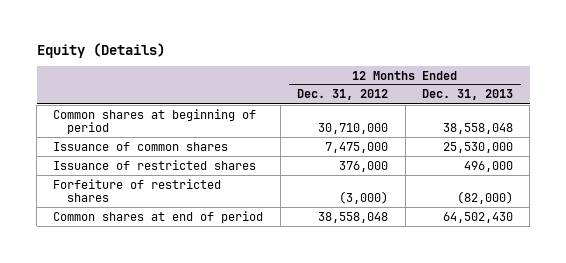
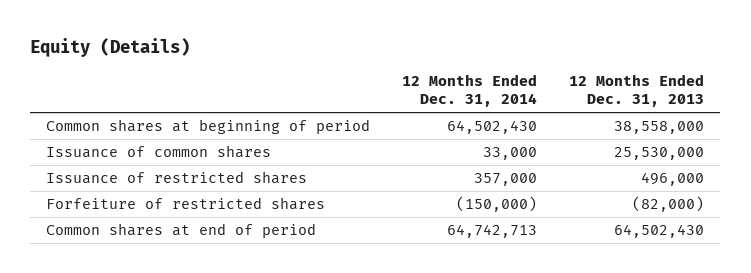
[297,89,389,101] Dec. 31, 2012 -> none
none -> [402,73,538,108] 12 Months Ended Dec. 31, 2014
[442,123,513,135] 38,558,048 -> [614,121,705,135] 38,558,000

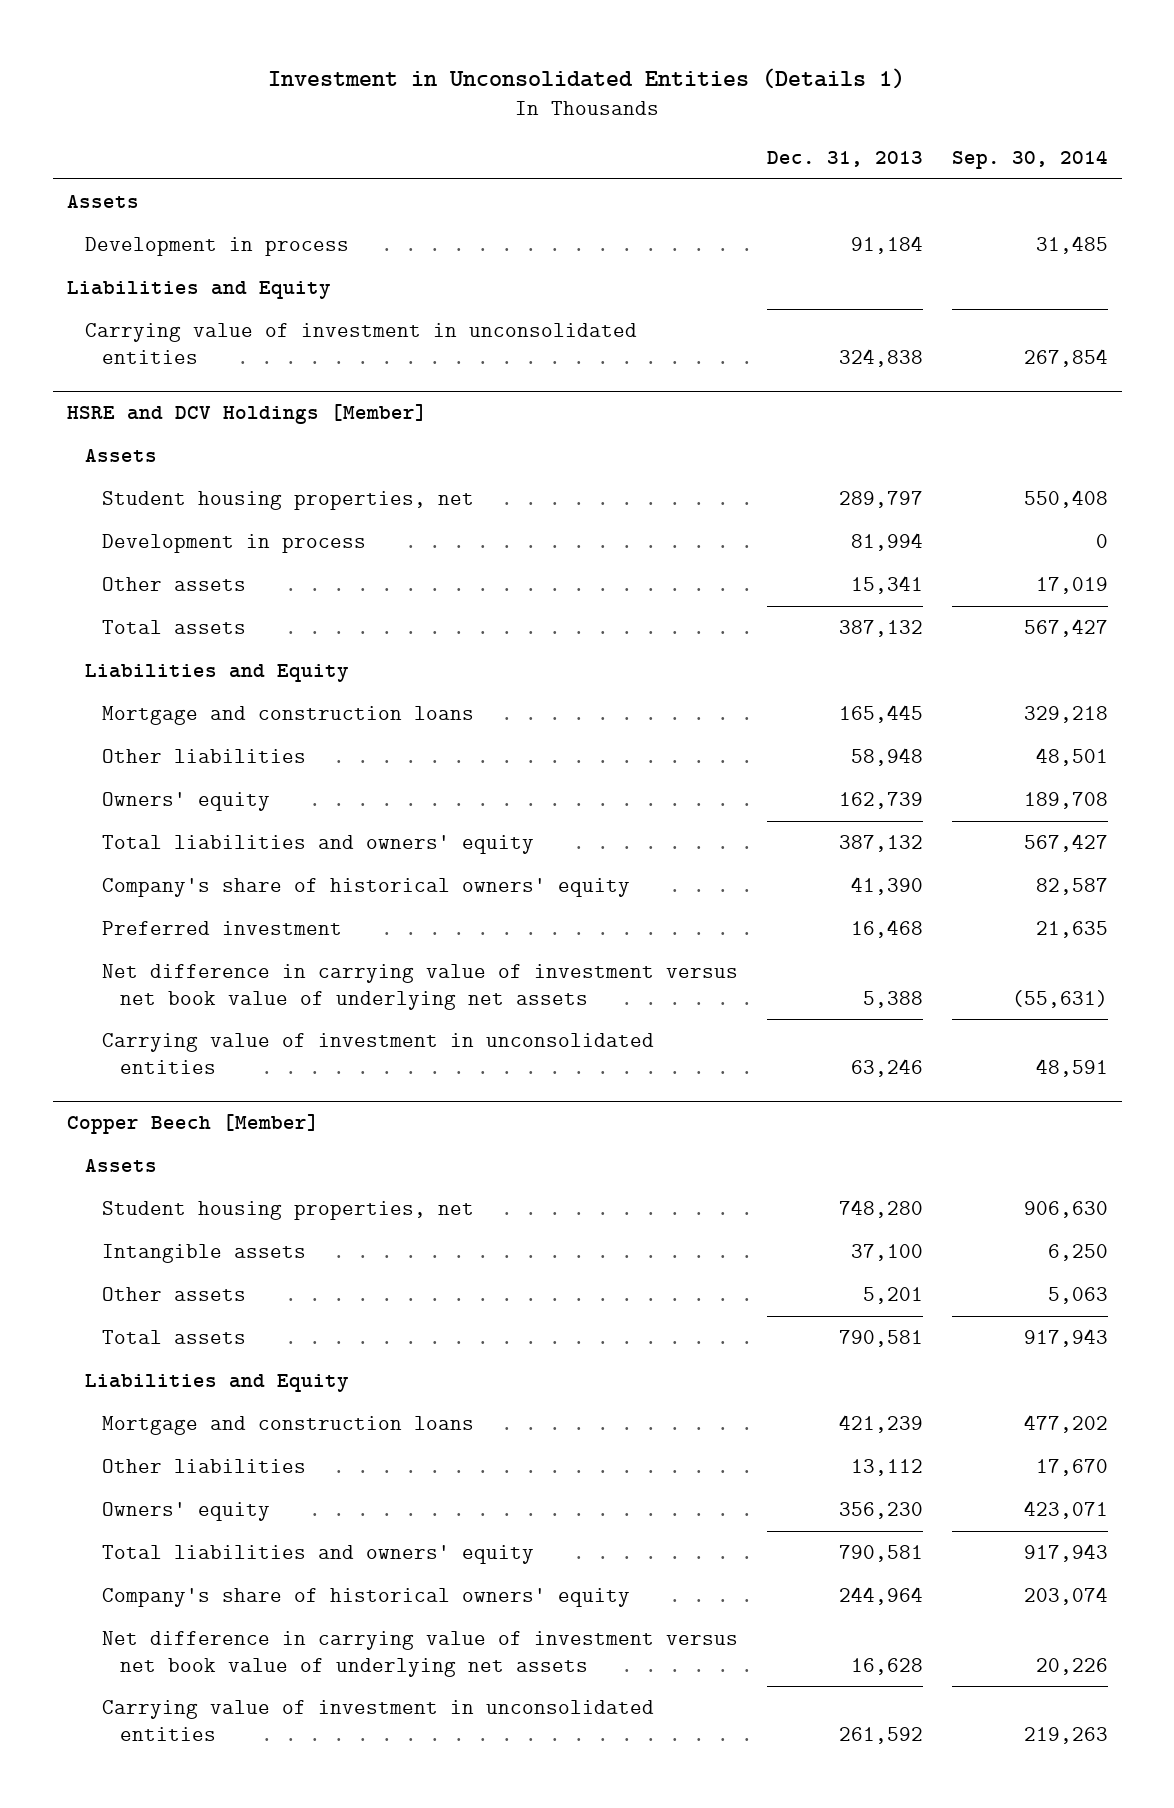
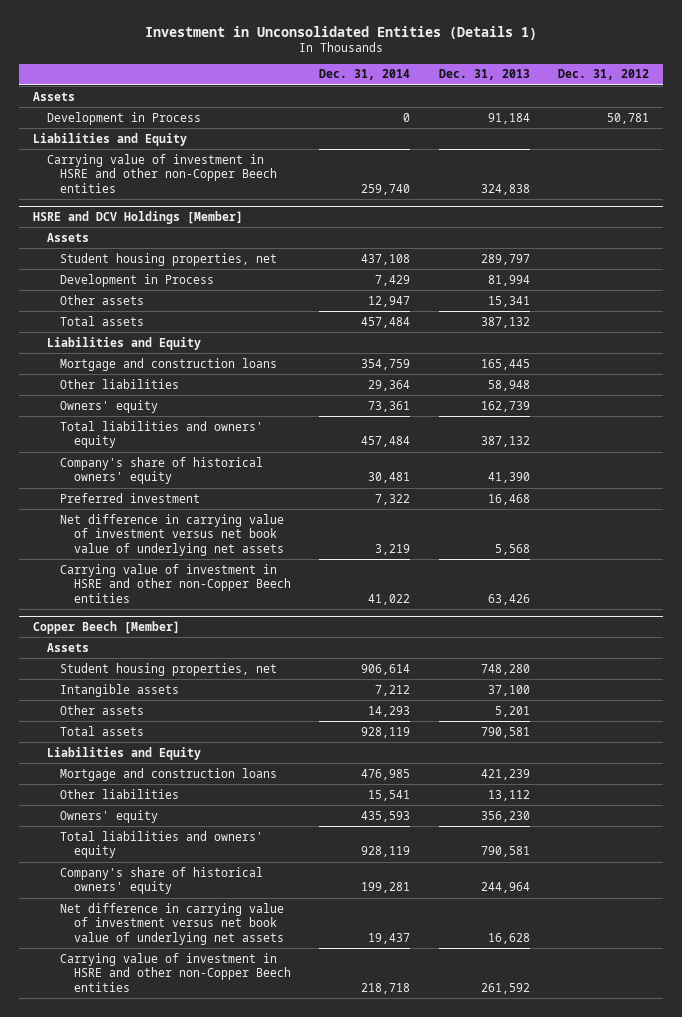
[951,150,1108,170] Sep. 30, 2014 -> none
none -> [319,69,411,81] Dec. 31, 2014
none -> [558,69,650,81] Dec. 31, 2012
[84,236,349,256] Development in process -> [46,111,201,125] Development in Process
[84,322,637,364] Carrying value of investment in unconsolidated entities -> [46,153,278,193] Carrying value of investment in HSRE and other non-Copper Beech entities
[102,533,367,553] Development in process -> [60,273,215,287] Development in Process
[862,990,923,1008] 5,388 -> [494,543,530,555] 5,568
[102,1032,655,1074] Carrying value of investment in unconsolidated entities -> [60,563,292,603] Carrying value of investment in HSRE and other non-Copper Beech entities
[850,1058,923,1077] 63,246 -> [487,593,530,605] 63,426
[102,1699,655,1741] Carrying value of investment in unconsolidated entities -> [60,952,292,992] Carrying value of investment in HSRE and other non-Copper Beech entities

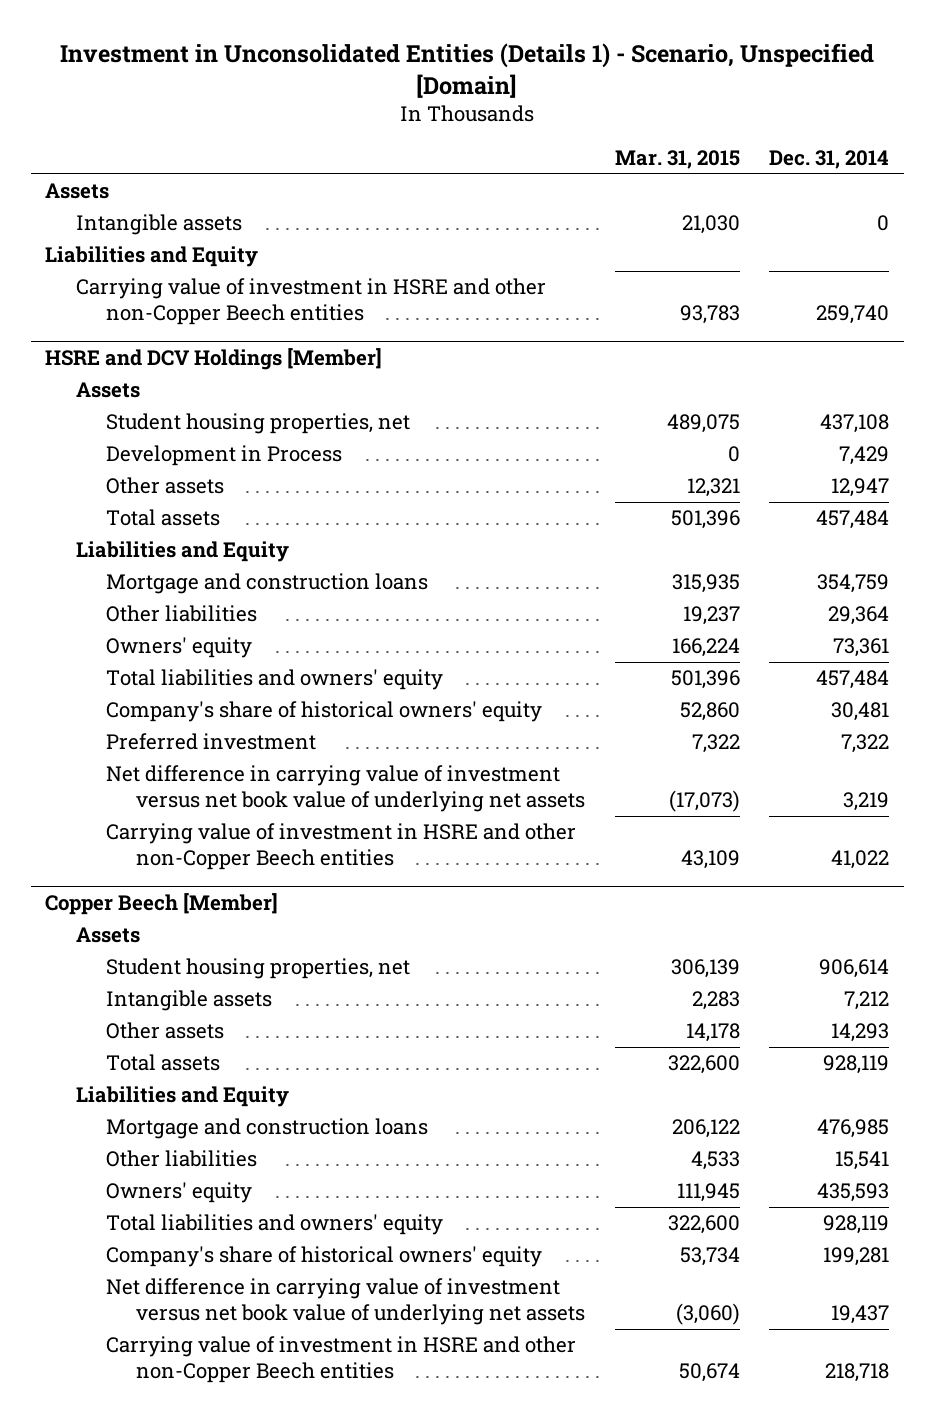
[145,25,538,40] Investment in Unconsolidated Entities (Details 1) -> [60,43,875,98] Investment in Unconsolidated Entities (Details 1) - Scenario, Unspecified [Domain]
[438,69,530,81] Dec. 31, 2013 -> none
[558,69,650,81] Dec. 31, 2012 -> none
none -> [614,149,740,169] Mar. 31, 2015
[46,111,201,125] Development in Process -> none
none -> [75,214,242,236] Intangible assets

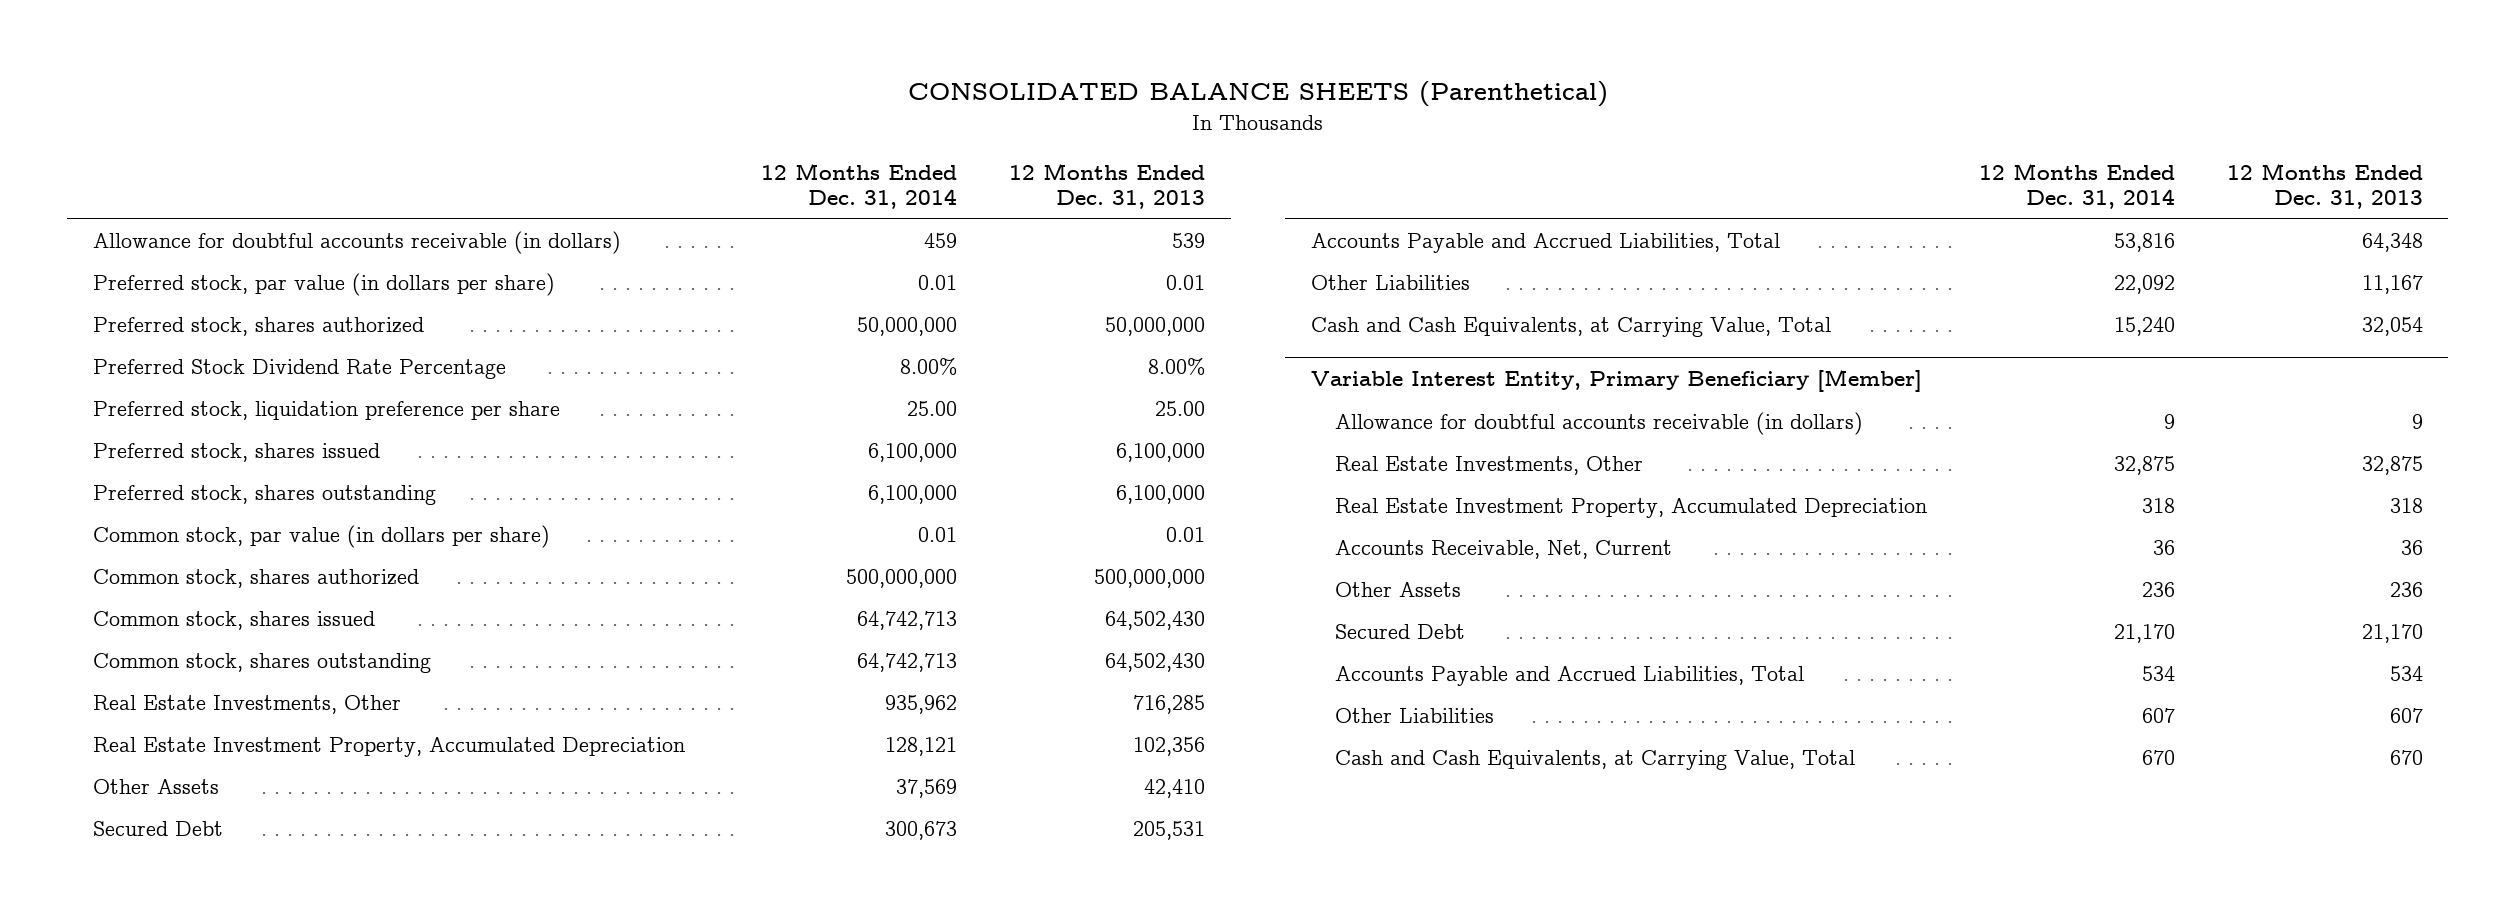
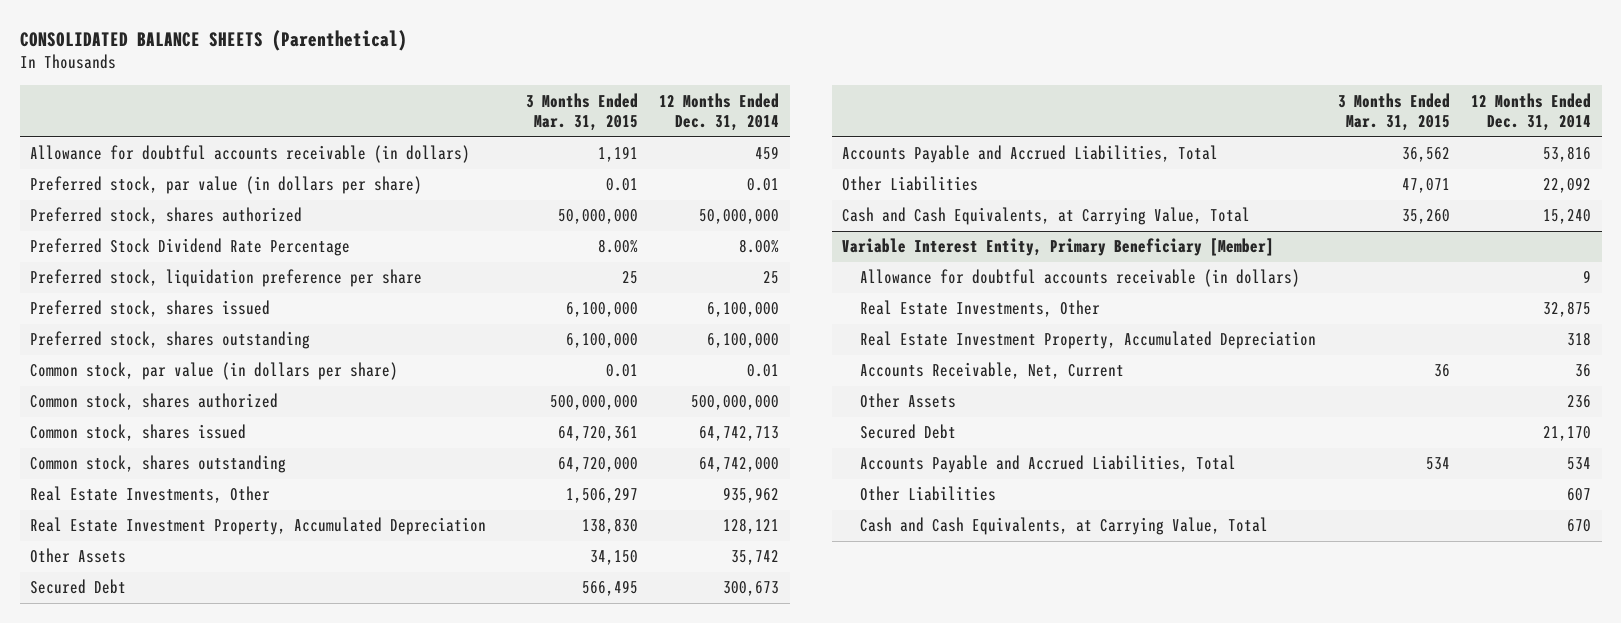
[1008,162,1205,209] 12 Months Ended Dec. 31, 2013 -> none
none -> [525,92,638,132] 3 Months Ended Mar. 31, 2015
[906,400,957,416] 25.00 -> [763,271,780,285] 25
[856,652,957,672] 64,742,713 -> [699,457,780,473] 64,742,000
[895,778,957,798] 37,569 -> [731,550,780,566] 35,742

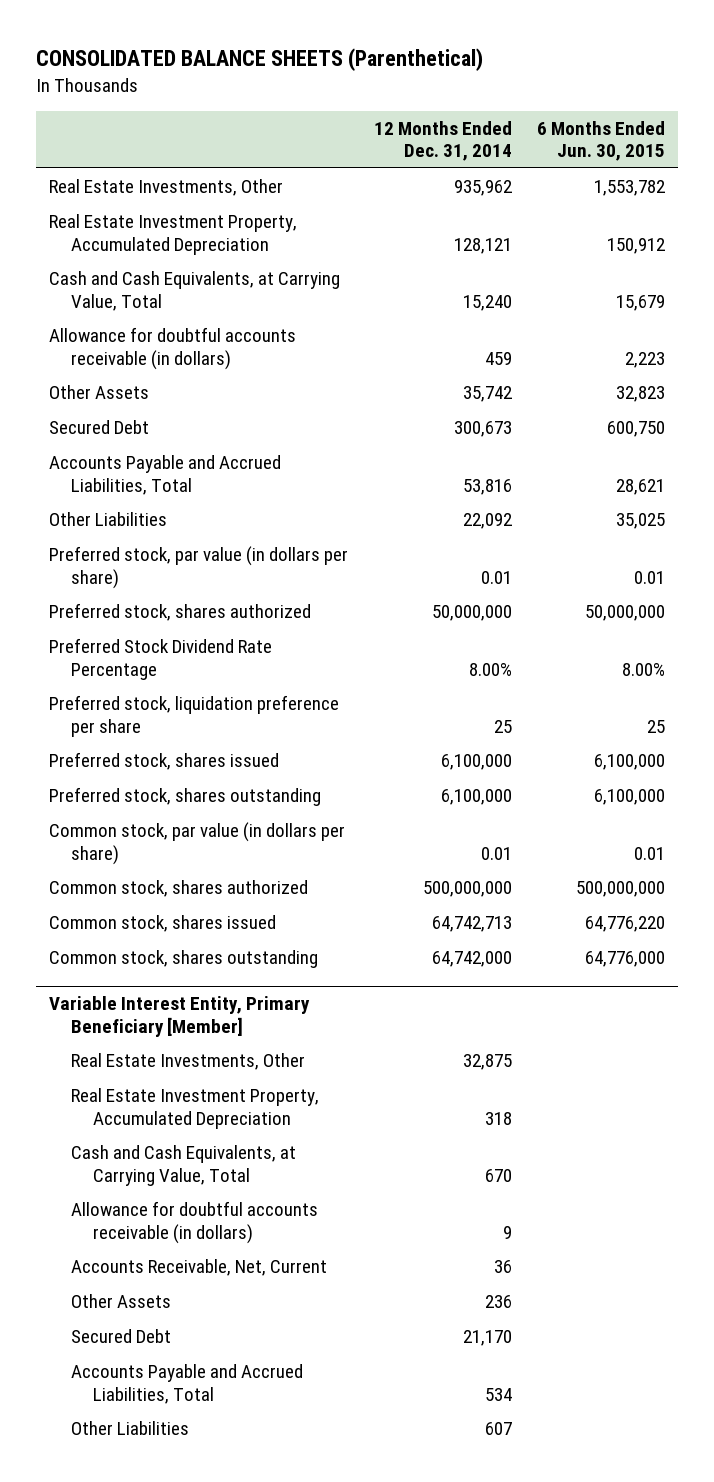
[525,92,638,132] 3 Months Ended Mar. 31, 2015 -> none
none -> [537,120,666,162] 6 Months Ended Jun. 30, 2015
[30,486,271,504] Real Estate Investments, Other -> [49,179,284,197] Real Estate Investments, Other
[30,517,487,536] Real Estate Investment Property, Accumulated Depreciation -> [49,214,298,255] Real Estate Investment Property, Accumulated Depreciation
[842,207,1251,226] Cash and Cash Equivalents, at Carrying Value, Total -> [49,271,341,311] Cash and Cash Equivalents, at Carrying Value, Total
[30,548,127,564] Other Assets -> [49,385,150,400] Other Assets
[30,579,127,595] Secured Debt -> [49,420,150,435] Secured Debt
[842,145,1219,164] Accounts Payable and Accrued Liabilities, Total -> [49,455,282,495] Accounts Payable and Accrued Liabilities, Total
[842,176,979,192] Other Liabilities -> [49,512,168,527] Other Liabilities
[860,517,1269,536] Cash and Cash Equivalents, at Carrying Value, Total -> [71,1145,297,1186] Cash and Cash Equivalents, at Carrying Value, Total
[860,269,1301,288] Allowance for doubtful accounts receivable (in dollars) -> [71,1201,319,1244] Allowance for doubtful accounts receivable (in dollars)

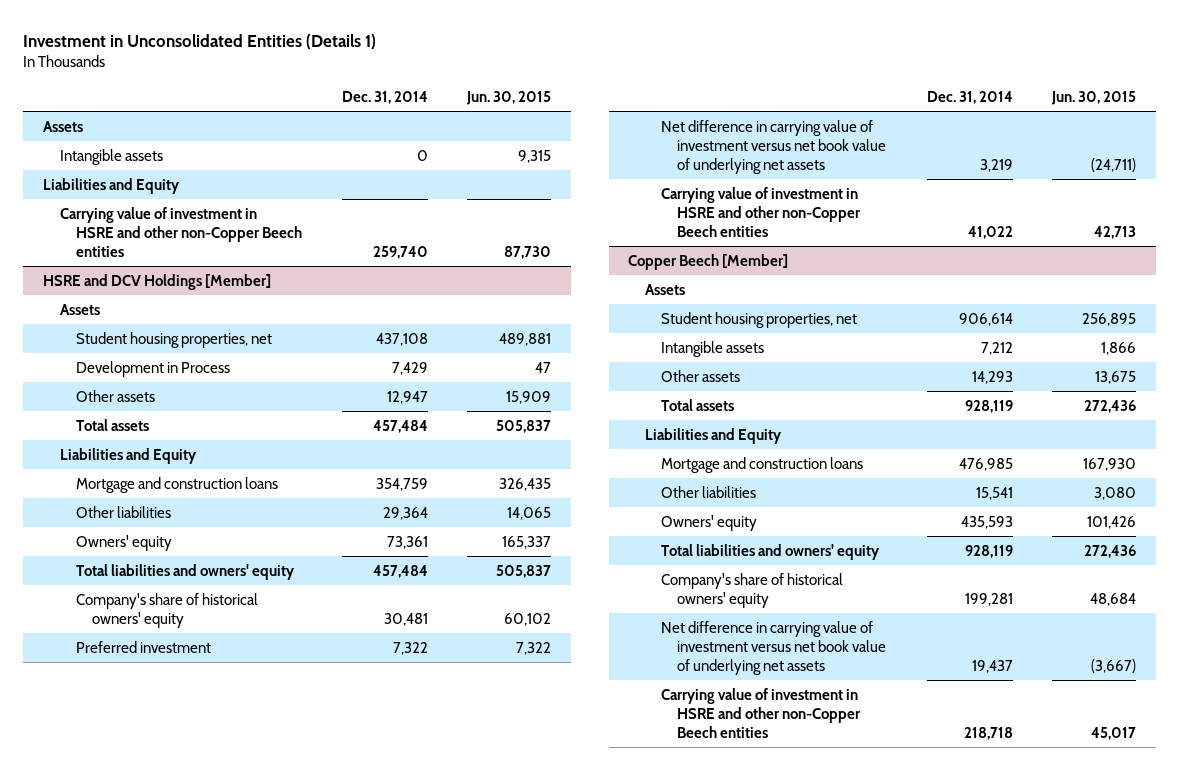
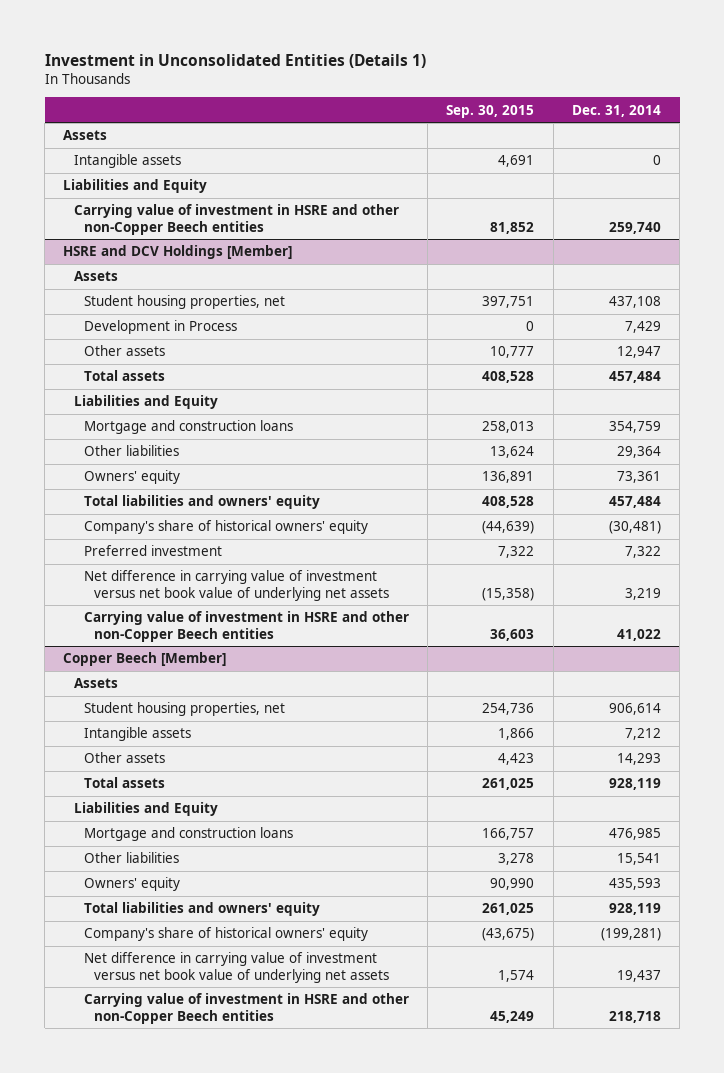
[466,90,552,105] Jun. 30, 2015 -> none
none -> [446,104,535,118] Sep. 30, 2015
[383,612,428,626] 30,481 -> [609,521,662,535] (30,481)
[964,592,1013,606] 199,281 -> [601,928,662,942] (199,281)

